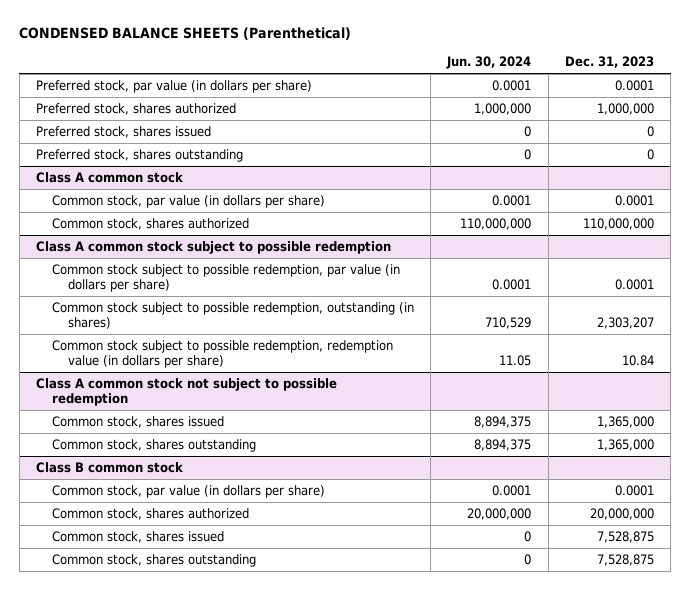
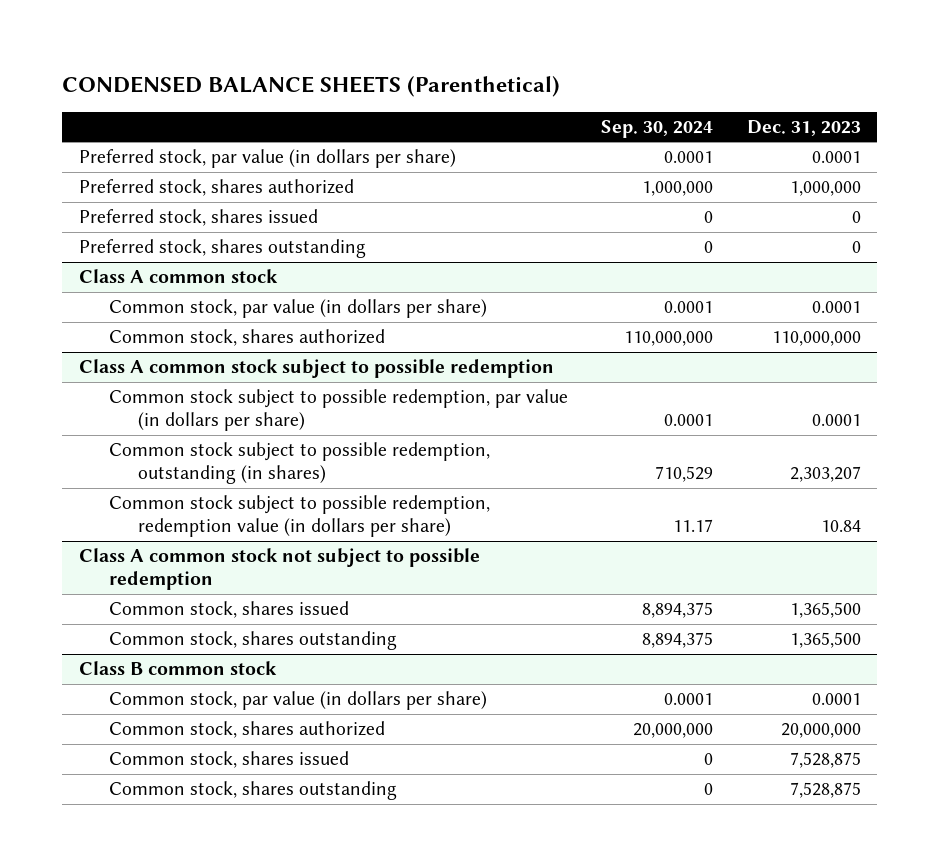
[446,56,532,70] Jun. 30, 2024 -> none
none -> [601,119,714,138] Sep. 30, 2024
[596,415,654,428] 1,365,000 -> [789,602,861,619] 1,365,500
[596,438,654,451] 1,365,000 -> [789,632,861,649] 1,365,500

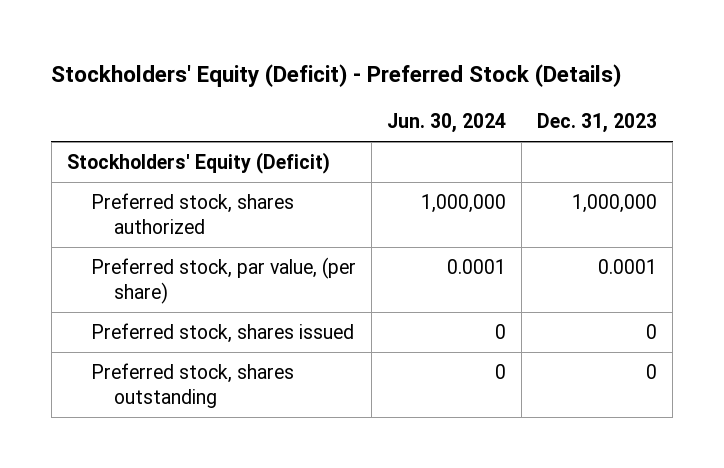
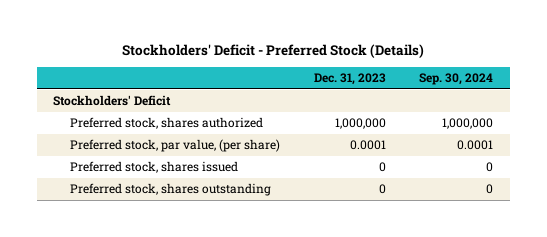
[51,63,622,87] Stockholders' Equity (Deficit) - Preferred Stock (Details) -> [122,44,425,59] Stockholders' Deficit - Preferred Stock (Details)
[386,113,506,134] Jun. 30, 2024 -> none
none -> [419,73,494,86] Sep. 30, 2024
[67,151,331,174] Stockholders' Equity (Deficit) -> [53,95,172,107] Stockholders' Deficit

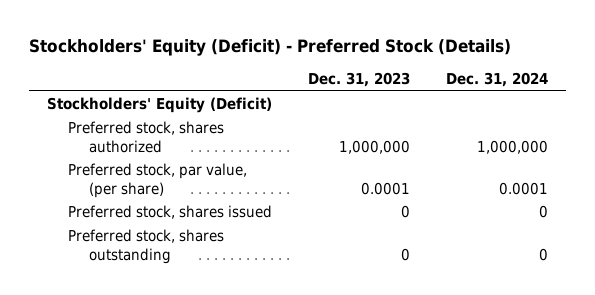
[122,44,425,59] Stockholders' Deficit - Preferred Stock (Details) -> [29,39,512,57] Stockholders' Equity (Deficit) - Preferred Stock (Details)
[419,73,494,86] Sep. 30, 2024 -> none
none -> [445,72,548,88] Dec. 31, 2024
[53,95,172,107] Stockholders' Deficit -> [47,97,273,114] Stockholders' Equity (Deficit)

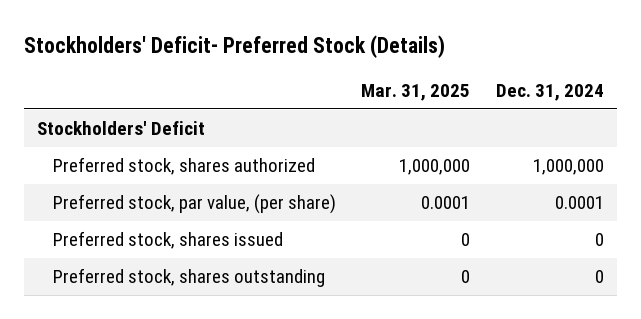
[29,39,512,57] Stockholders' Equity (Deficit) - Preferred Stock (Details) -> [24,35,446,59] Stockholders' Deficit- Preferred Stock (Details)
[308,72,411,88] Dec. 31, 2023 -> none
none -> [361,84,471,102] Mar. 31, 2025
[47,97,273,114] Stockholders' Equity (Deficit) -> [36,121,205,136] Stockholders' Deficit

